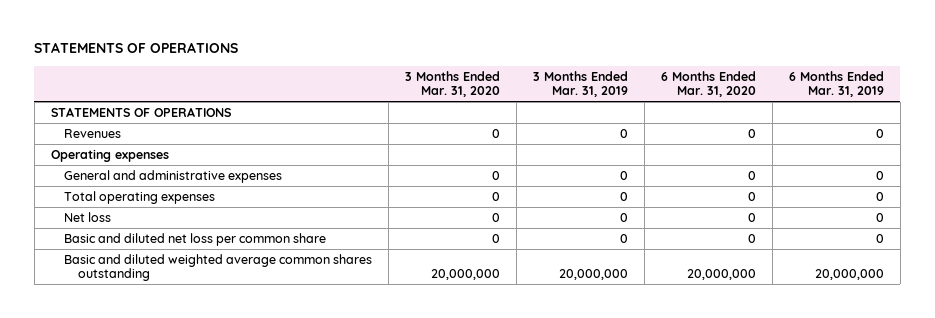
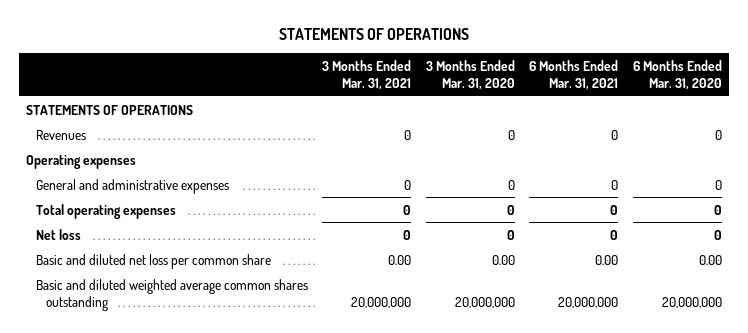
[533,70,629,97] 3 Months Ended Mar. 31, 2019 -> none
[788,70,884,97] 6 Months Ended Mar. 31, 2019 -> none
none -> [322,59,412,90] 3 Months Ended Mar. 31, 2021
none -> [529,59,619,90] 6 Months Ended Mar. 31, 2021
[492,233,501,243] 0 -> [491,254,515,265] 0.00
[748,233,757,243] 0 -> [698,254,722,265] 0.00

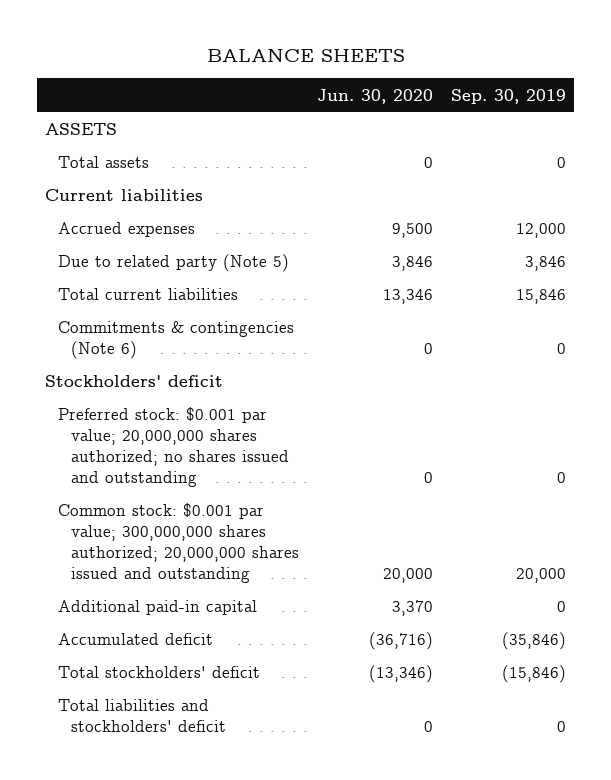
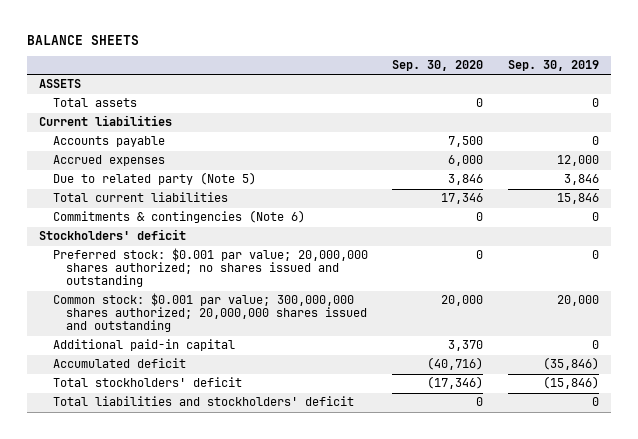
[316,88,433,104] Jun. 30, 2020 -> none
none -> [392,60,484,72] Sep. 30, 2020
none -> [52,136,165,148] Accounts payable

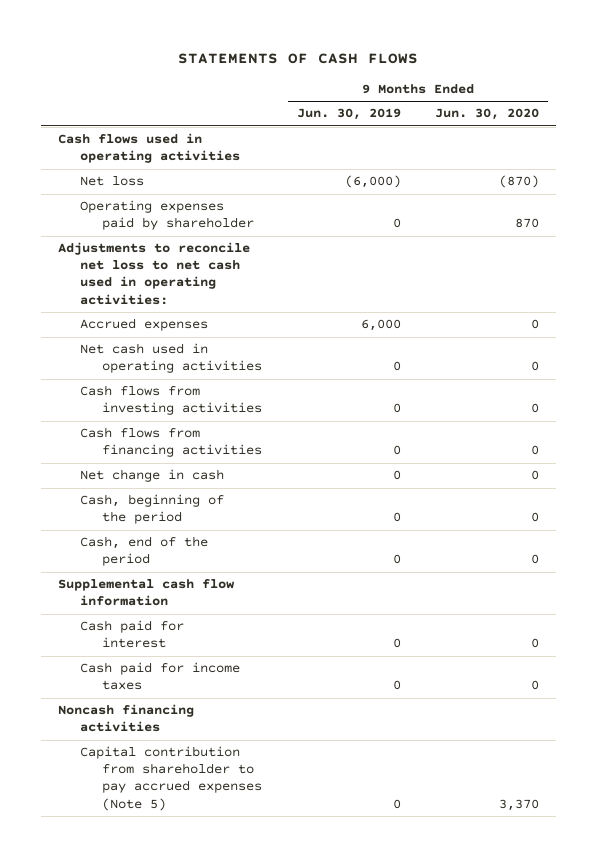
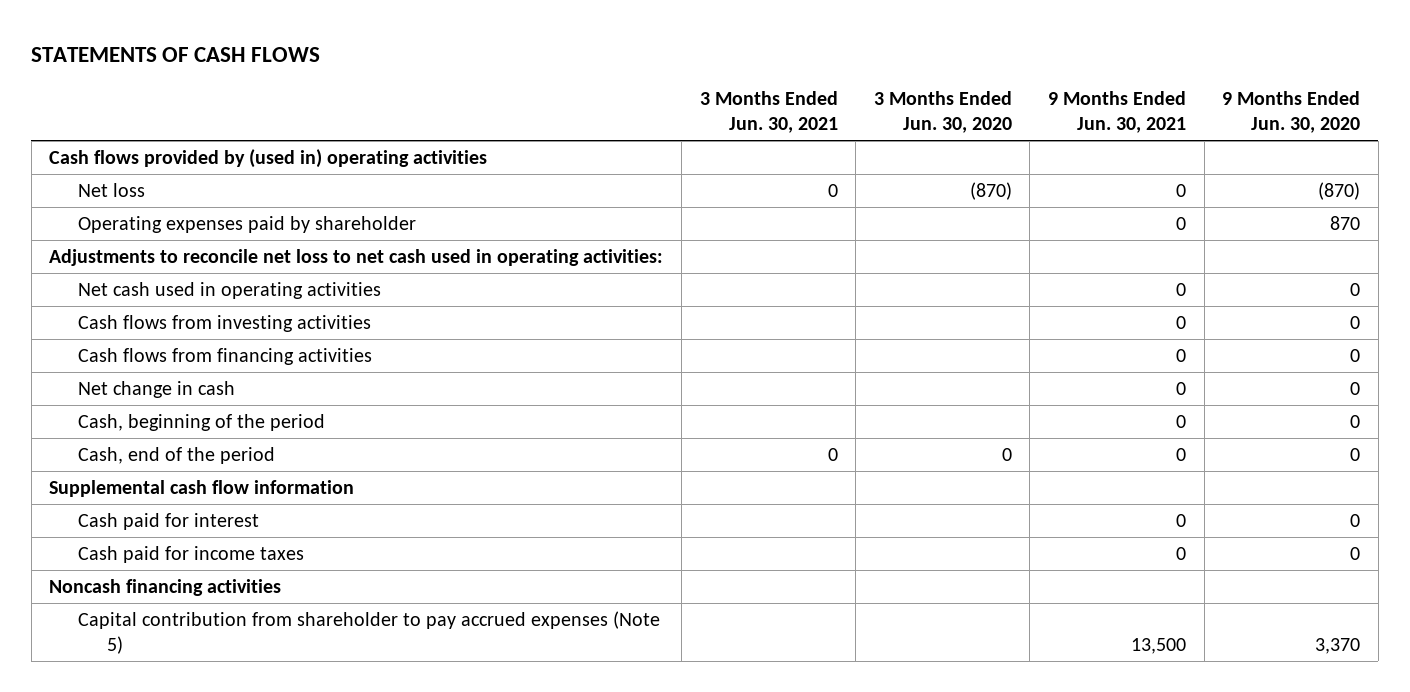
[296,108,401,121] Jun. 30, 2019 -> none
none -> [699,91,838,134] 3 Months Ended Jun. 30, 2021
none -> [873,91,1012,134] 3 Months Ended Jun. 30, 2020
none -> [1048,91,1187,134] 9 Months Ended Jun. 30, 2021
[58,133,241,164] Cash flows used in operating activities -> [49,148,488,168] Cash flows provided by (used in) operating activities
[80,318,209,332] Accrued expenses -> none

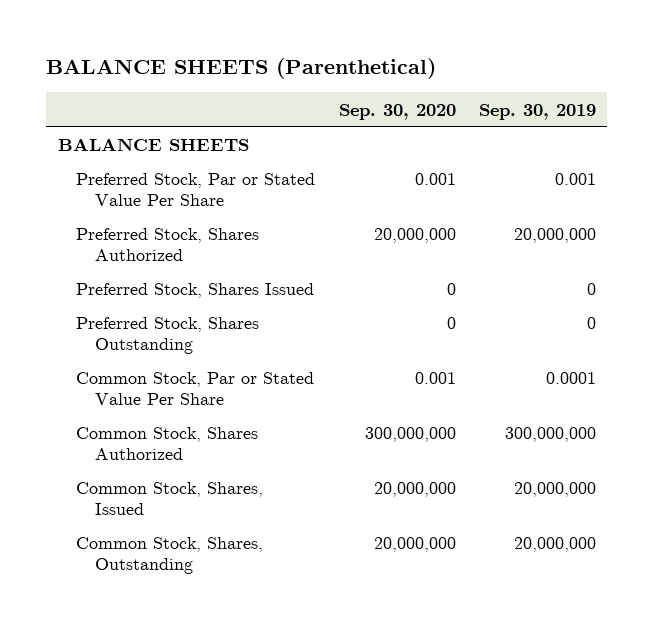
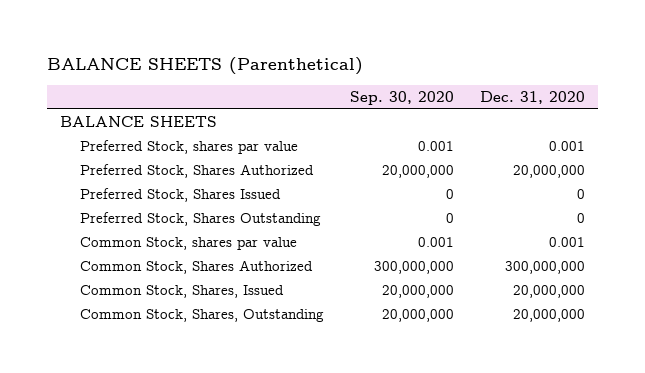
[478,103,596,120] Sep. 30, 2019 -> none
none -> [479,90,585,104] Dec. 31, 2020
[76,173,316,207] Preferred Stock, Par or Stated Value Per Share -> [80,140,299,155] Preferred Stock, shares par value
[76,372,315,406] Common Stock, Par or Stated Value Per Share -> [80,237,298,251] Common Stock, shares par value

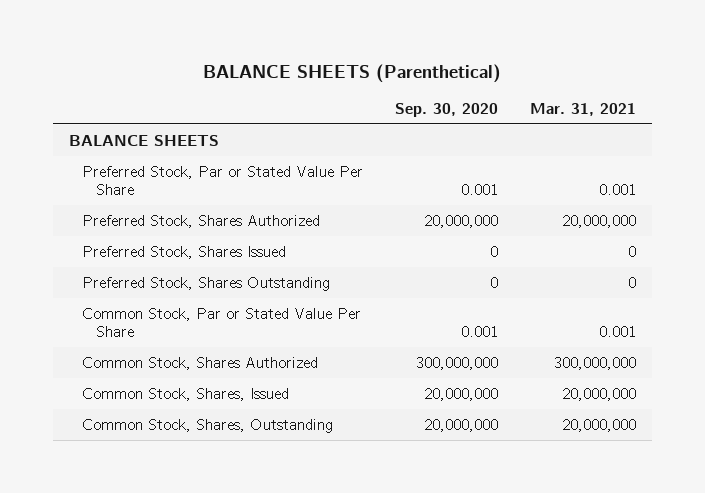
[479,90,585,104] Dec. 31, 2020 -> none
none -> [529,103,636,117] Mar. 31, 2021
[80,140,299,155] Preferred Stock, shares par value -> [82,165,364,196] Preferred Stock, Par or Stated Value Per Share
[80,237,298,251] Common Stock, shares par value -> [82,307,362,338] Common Stock, Par or Stated Value Per Share

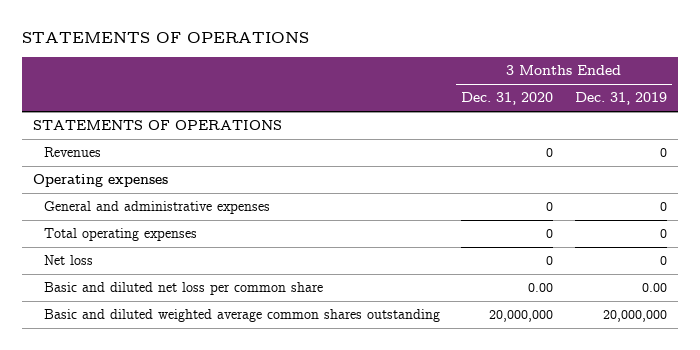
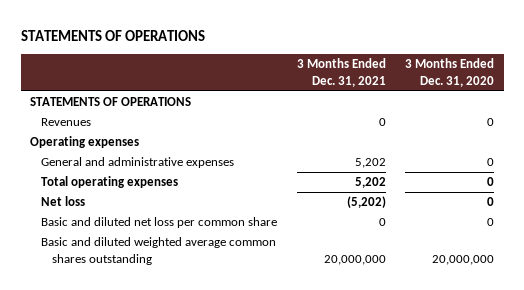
[575,92,668,106] Dec. 31, 2019 -> none
none -> [296,58,386,87] 3 Months Ended Dec. 31, 2021
[528,283,554,293] 0.00 -> [487,218,495,227] 0

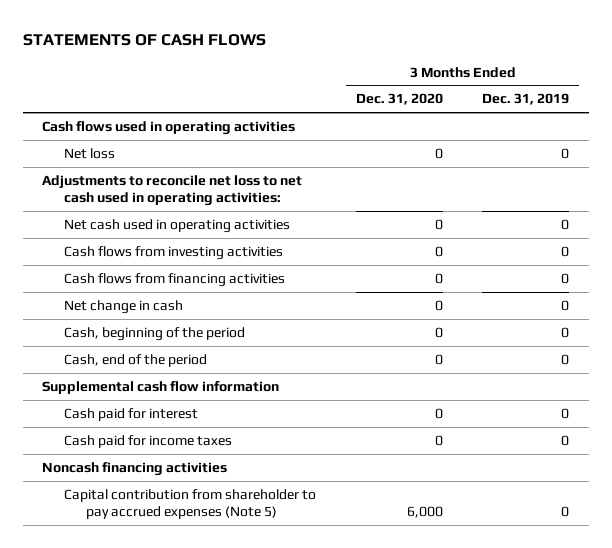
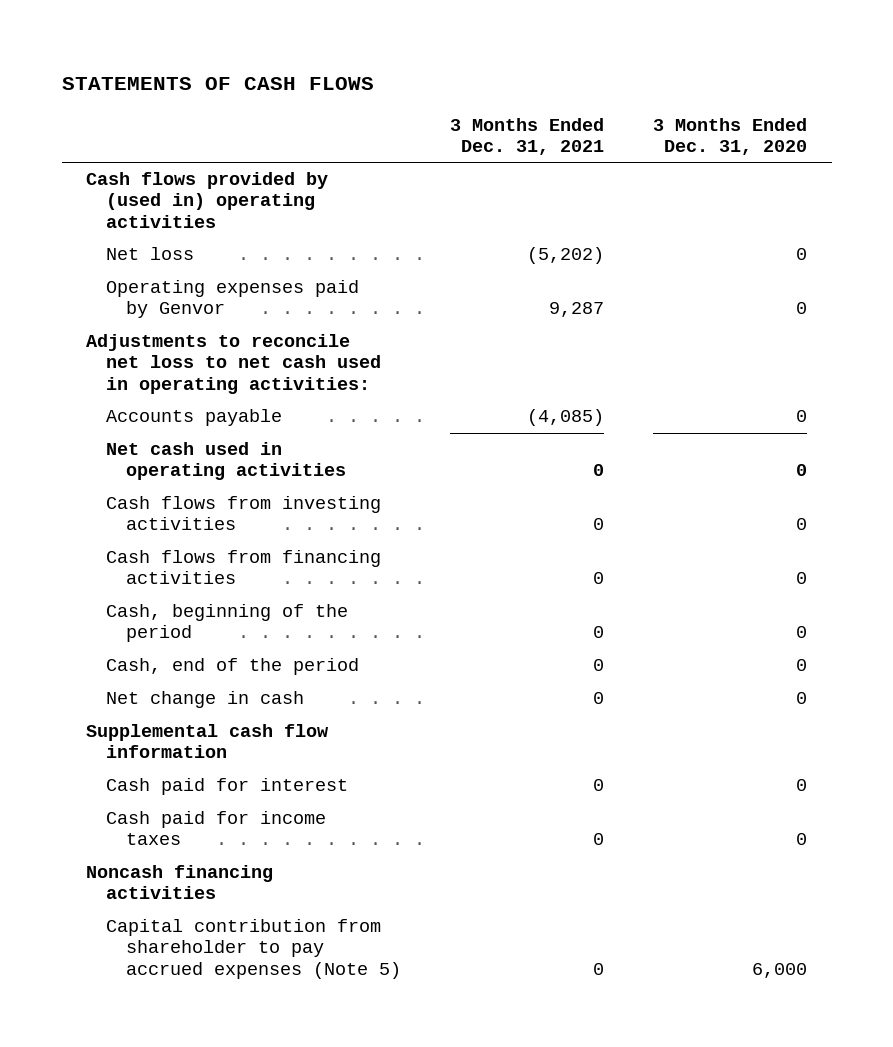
[482,93,570,106] Dec. 31, 2019 -> none
none -> [449,117,604,155] 3 Months Ended Dec. 31, 2021
[42,120,296,135] Cash flows used in operating activities -> [86,172,329,228] Cash flows provided by (used in) operating activities
none -> [105,280,359,319] Operating expenses paid by Genvor
none -> [105,409,282,427] Accounts payable
[64,299,184,314] Net change in cash -> [105,691,304,709] Net change in cash

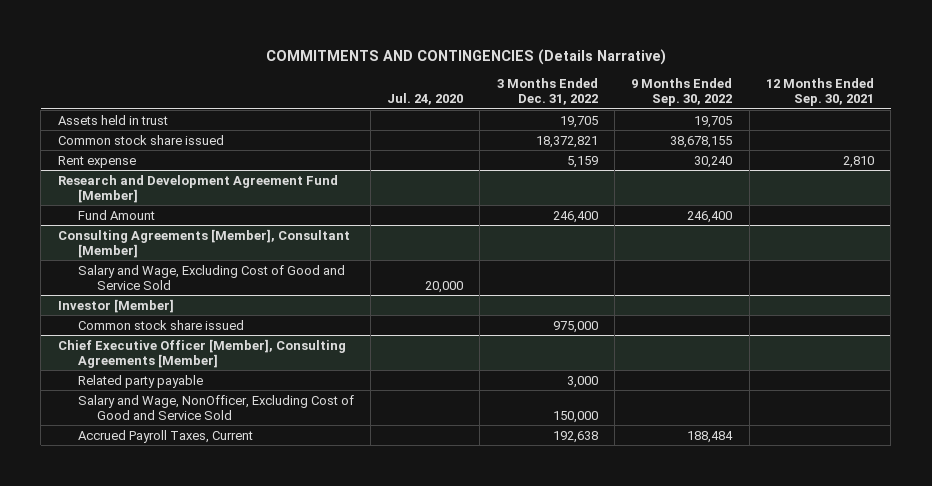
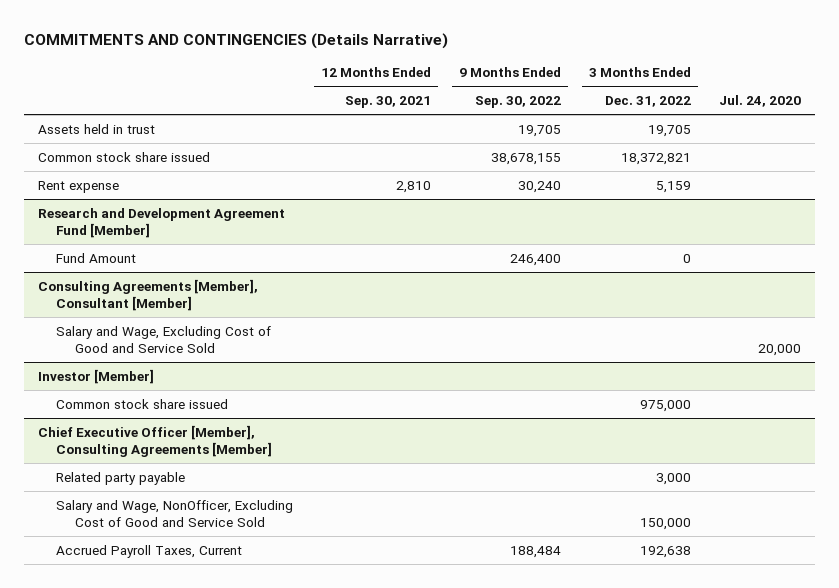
[552,210,598,223] 246,400 -> [683,253,692,263] 0

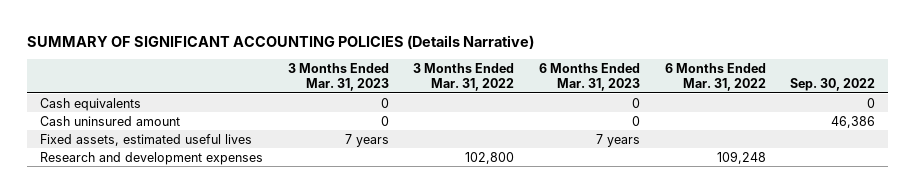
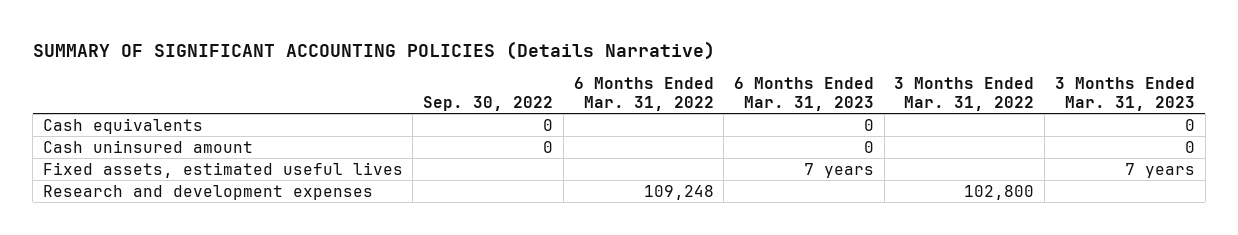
[831,115,876,128] 46,386 -> [543,140,554,153] 0

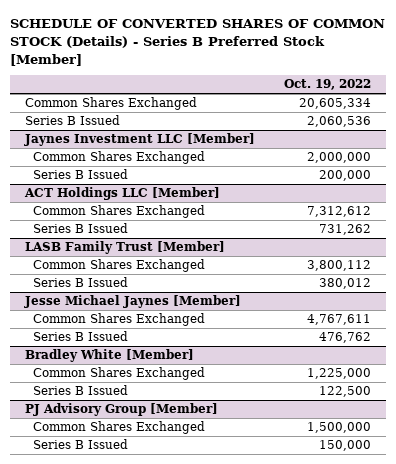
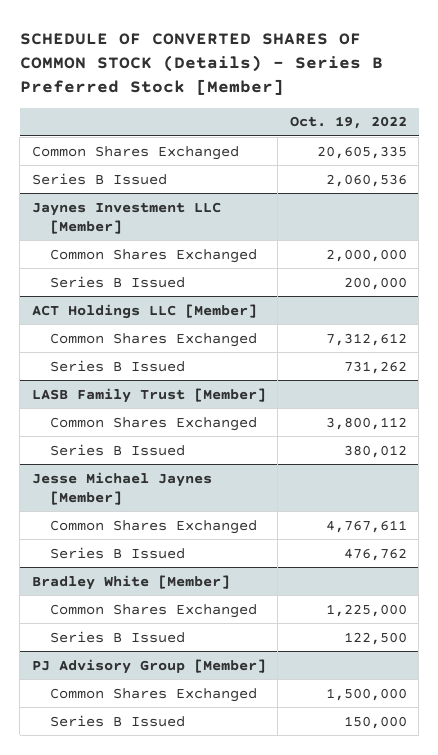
[299,98,372,110] 20,605,334 -> [316,145,407,159] 20,605,335

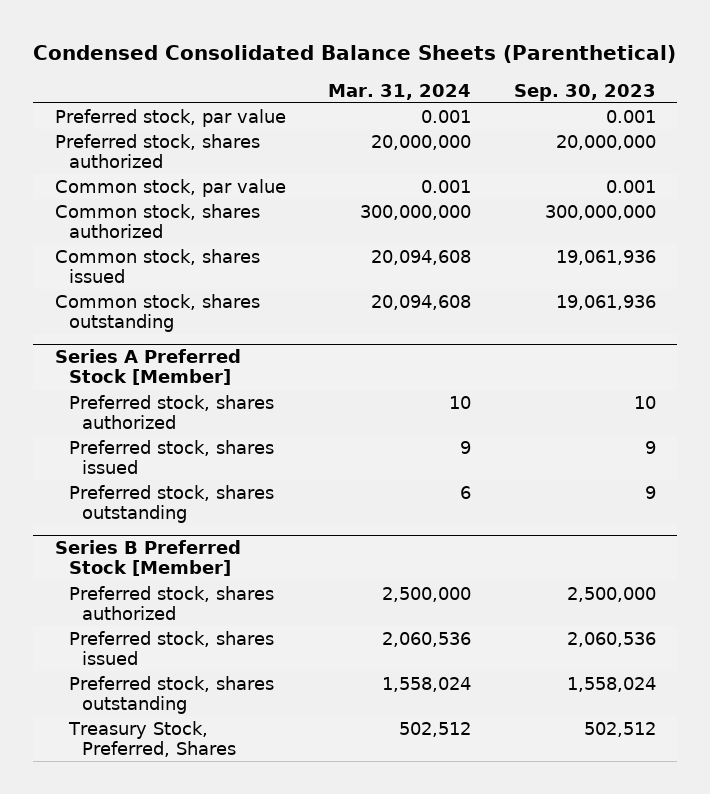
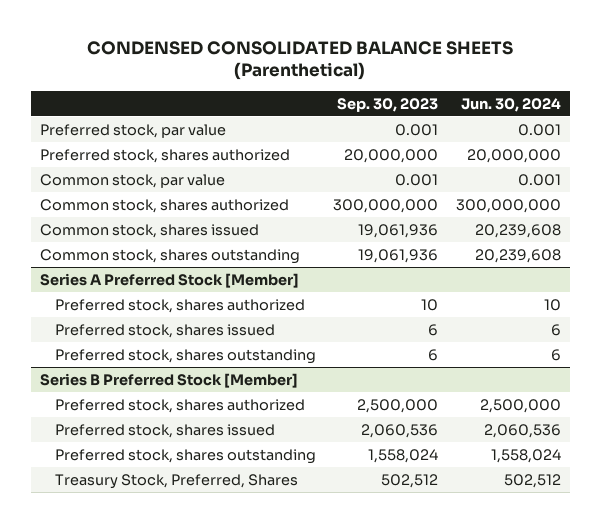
[33,45,677,64] Condensed Consolidated Balance Sheets (Parenthetical) -> [87,40,514,81] CONDENSED CONSOLIDATED BALANCE SHEETS (Parenthetical)
[328,83,472,100] Mar. 31, 2024 -> none
none -> [461,97,562,112] Jun. 30, 2024
[644,440,656,454] 9 -> [428,323,439,336] 6
[644,485,656,499] 9 -> [428,348,439,361] 6

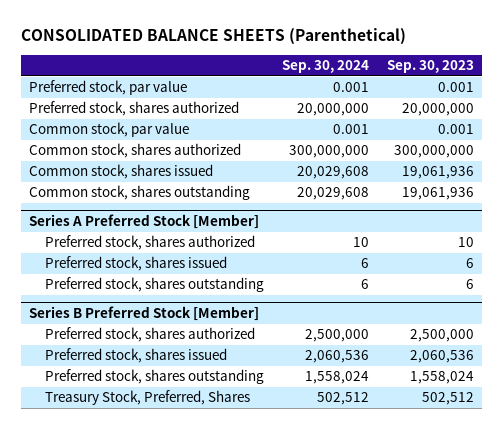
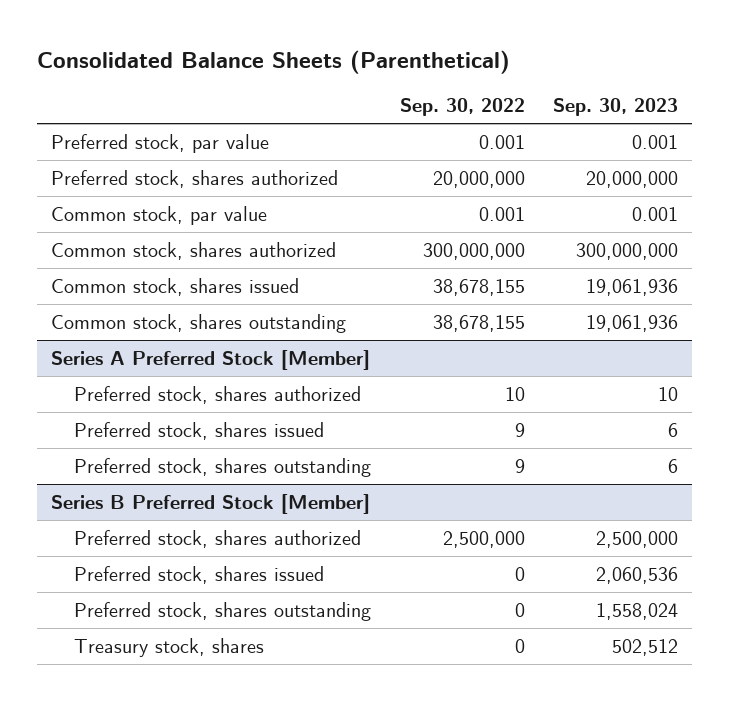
[20,28,406,46] CONSOLIDATED BALANCE SHEETS (Parenthetical) -> [37,49,511,74] Consolidated Balance Sheets (Parenthetical)
[281,60,369,74] Sep. 30, 2024 -> none
none -> [399,98,525,117] Sep. 30, 2022
[44,390,250,406] Treasury Stock, Preferred, Shares -> [74,638,265,658] Treasury stock, shares

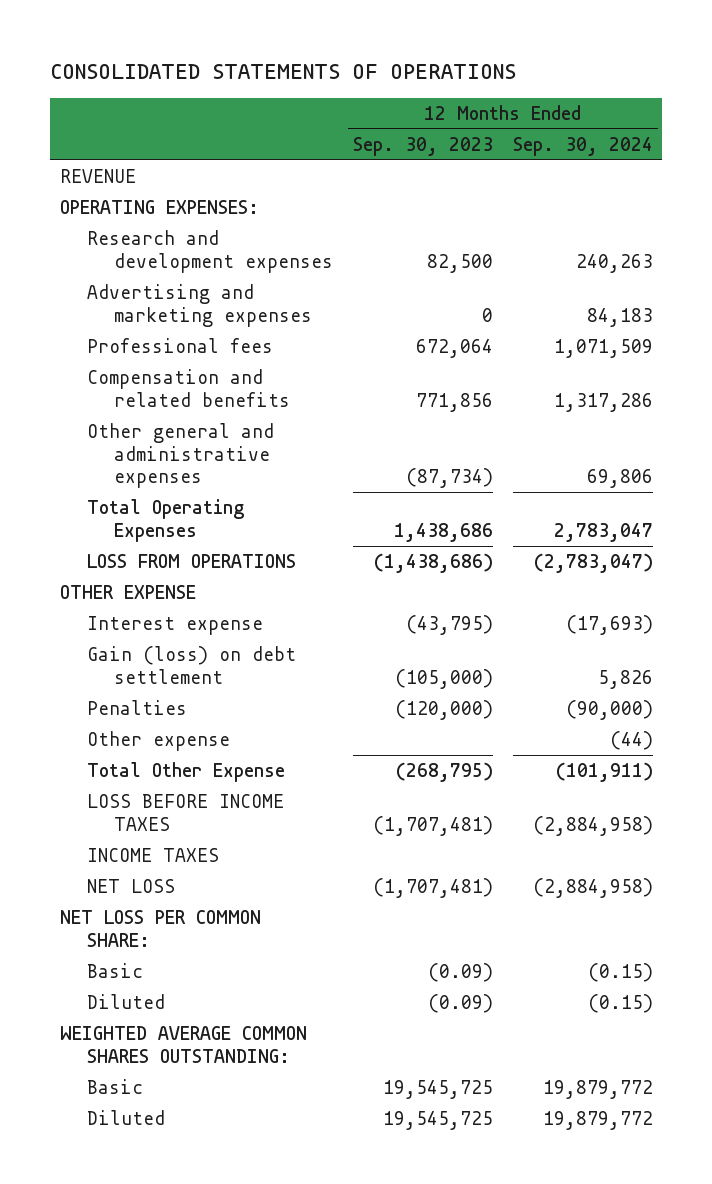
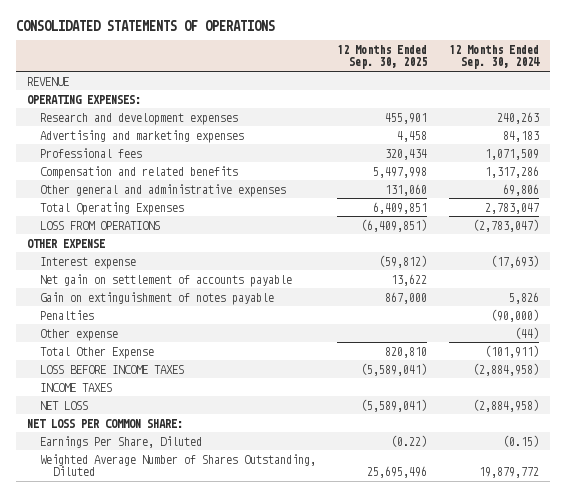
[352,136,493,156] Sep. 30, 2023 -> none
none -> [337,45,428,70] 12 Months Ended Sep. 30, 2025
none -> [39,273,292,287] Net gain on settlement of accounts payable
[86,645,296,684] Gain (loss) on debt settlement -> [39,291,274,305] Gain on extinguishment of notes payable
[86,962,143,978] Basic -> none
[59,1025,307,1063] WEIGHTED AVERAGE COMMON SHARES OUTSTANDING: -> none
[86,1078,143,1094] Basic -> none
[86,993,165,1009] Diluted -> [39,435,202,448] Earnings Per Share, Diluted
[86,1109,165,1125] Diluted -> [39,453,316,476] Weighted Average Number of Shares Outstanding, Diluted

